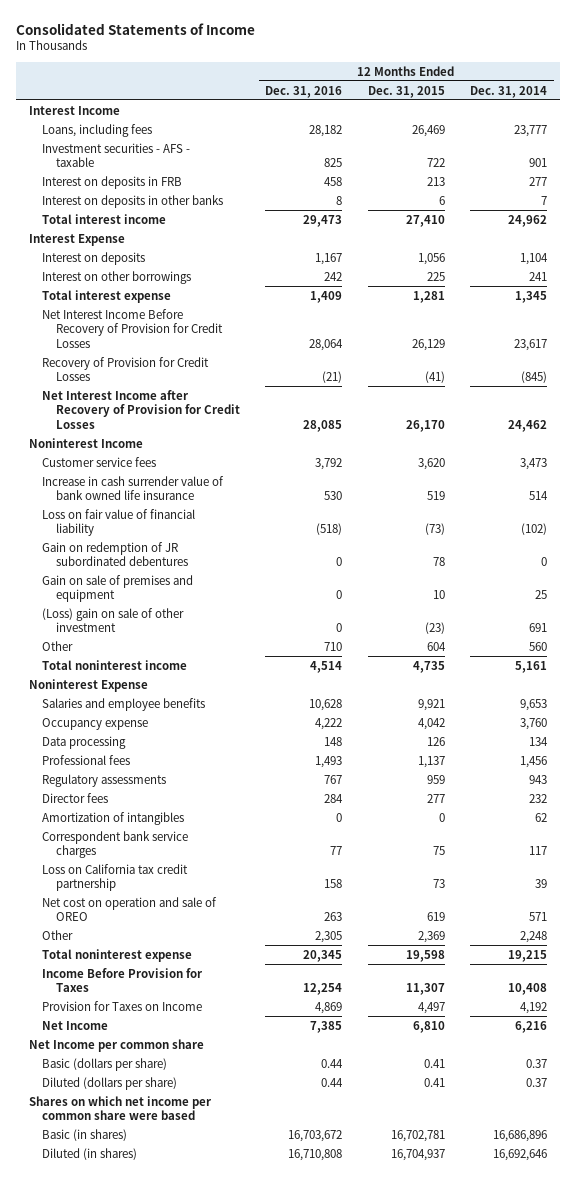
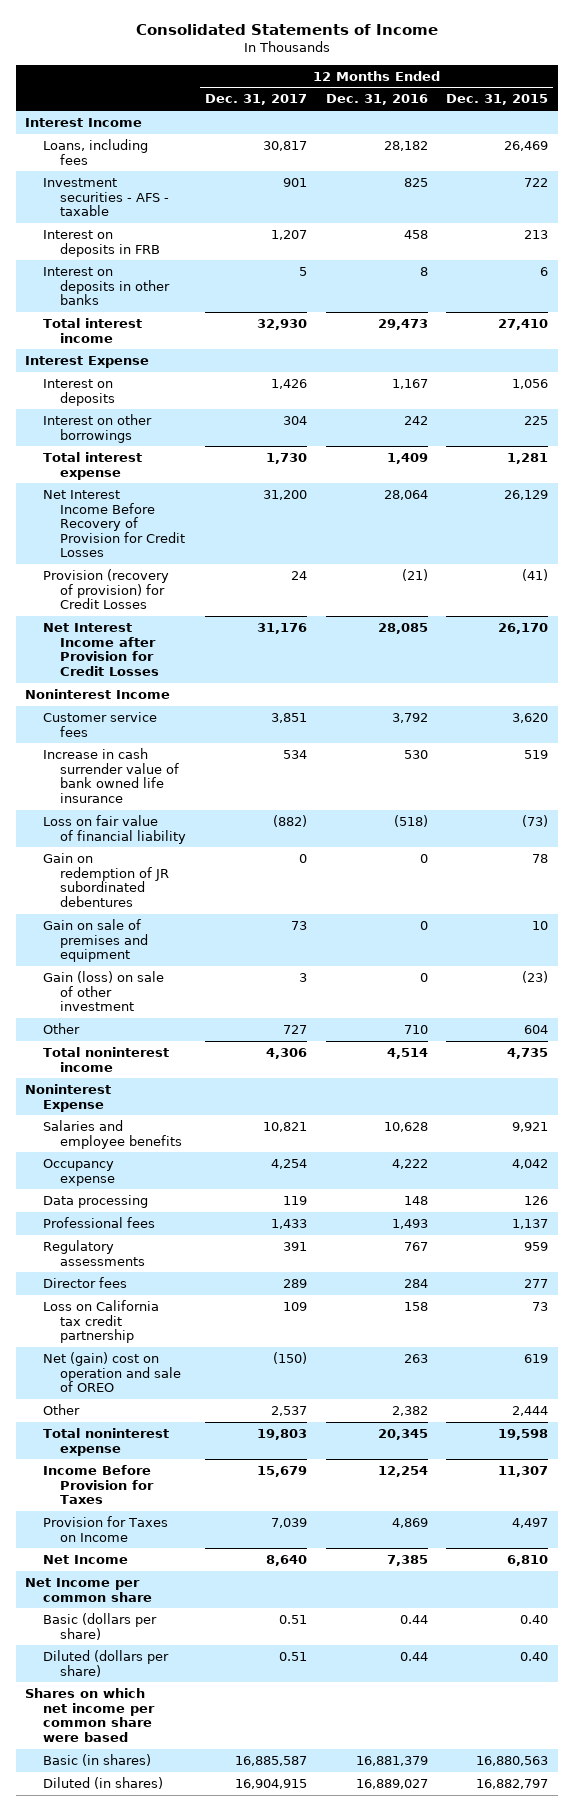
[470,85,548,98] Dec. 31, 2014 -> none
none -> [204,94,307,106] Dec. 31, 2017
[42,356,210,382] Recovery of Provision for Credit Losses -> [42,568,169,610] Provision (recovery of provision) for Credit Losses
[42,389,240,429] Net Interest Income after Recovery of Provision for Credit Losses -> [42,622,160,676] Net Interest Income after Provision for Credit Losses
[42,607,185,633] (Loss) gain on sale of other investment -> [42,970,164,1012] Gain (loss) on sale of other investment
[42,811,185,825] Amortization of intangibles -> none
[42,830,189,859] Correspondent bank service charges -> none
[42,896,218,922] Net cost on operation and sale of OREO -> [42,1351,182,1393] Net (gain) cost on operation and sale of OREO
[315,930,343,943] 2,305 -> [391,1405,428,1416] 2,382
[417,930,445,943] 2,369 -> [512,1405,549,1416] 2,444
[423,1058,445,1068] 0.41 -> [520,1614,549,1624] 0.40
[423,1077,445,1087] 0.41 -> [520,1651,549,1661] 0.40
[288,1129,343,1142] 16,703,672 -> [355,1755,428,1766] 16,881,379
[390,1129,445,1142] 16,702,781 -> [476,1755,549,1766] 16,880,563
[288,1148,343,1161] 16,710,808 -> [355,1778,428,1789] 16,889,027
[390,1148,445,1161] 16,704,937 -> [476,1778,549,1789] 16,882,797

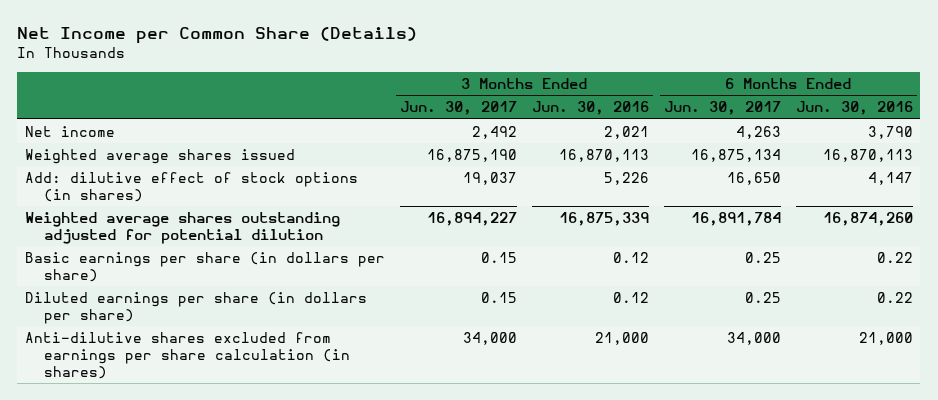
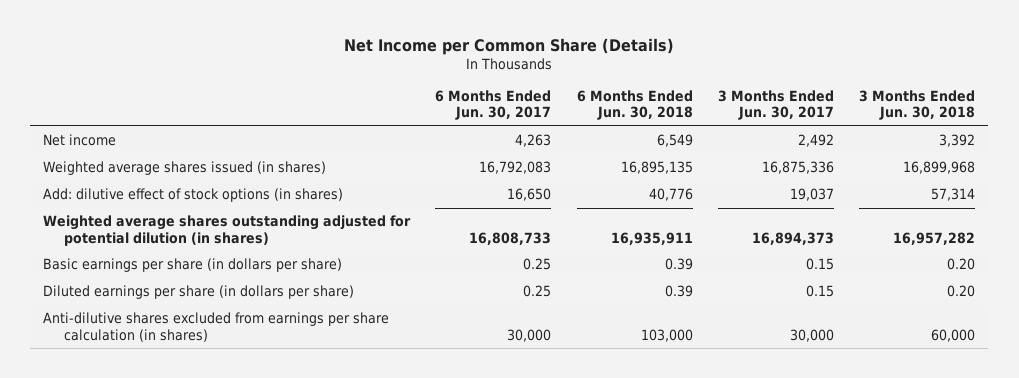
[531,101,649,116] Jun. 30, 2016 -> none
[795,101,913,116] Jun. 30, 2016 -> none
none -> [576,89,693,121] 6 Months Ended Jun. 30, 2018
none -> [859,89,976,121] 3 Months Ended Jun. 30, 2018
[24,148,295,164] Weighted average shares issued -> [43,161,327,176] Weighted average shares issued (in shares)
[426,148,517,162] 16,875,190 -> [762,161,835,175] 16,875,336
[690,148,781,162] 16,875,134 -> [479,161,552,175] 16,792,083
[24,211,340,245] Weighted average shares outstanding adjusted for potential dilution -> [43,215,412,246] Weighted average shares outstanding adjusted for potential dilution (in shares)
[426,211,517,226] 16,894,227 -> [752,231,835,245] 16,894,373
[690,211,781,226] 16,891,784 -> [469,231,552,245] 16,808,733
[462,331,517,345] 34,000 -> [790,328,835,342] 30,000
[726,331,781,345] 34,000 -> [507,328,552,342] 30,000

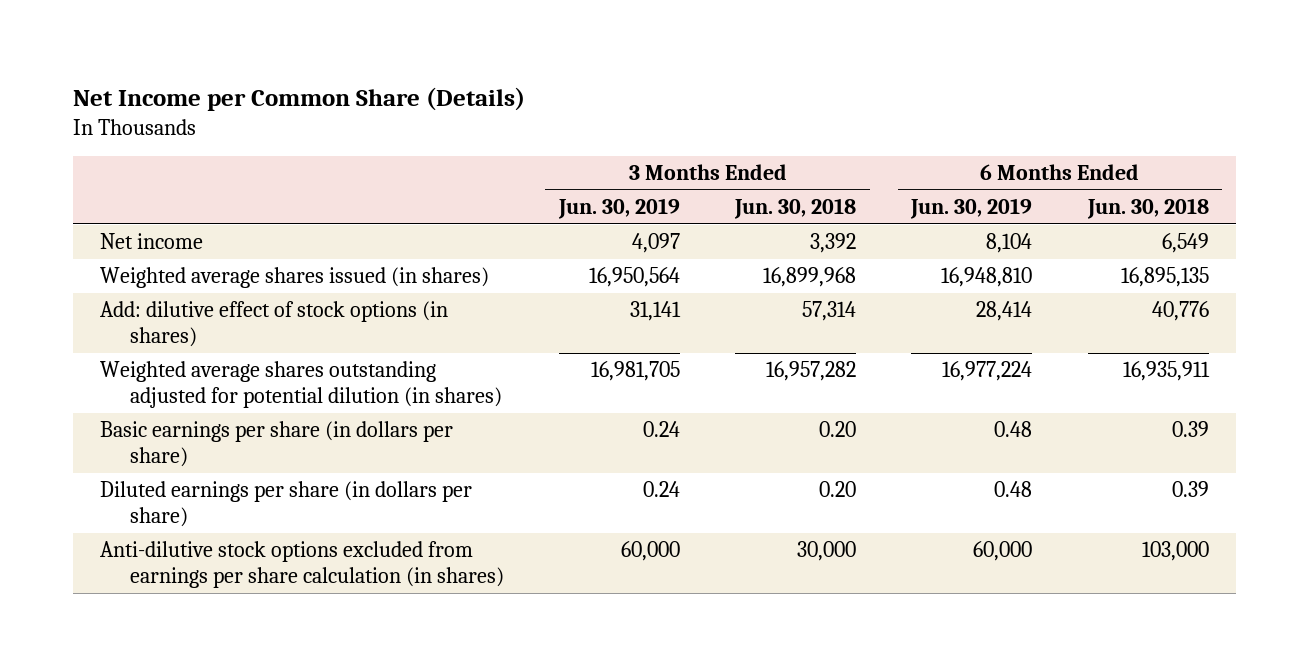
[435,89,552,121] 6 Months Ended Jun. 30, 2017 -> none
[718,89,835,121] 3 Months Ended Jun. 30, 2017 -> none
none -> [558,198,681,220] Jun. 30, 2019
none -> [910,198,1033,220] Jun. 30, 2019
[43,312,390,342] Anti-dilutive shares excluded from earnings per share calculation (in shares) -> [100,541,505,589] Anti-dilutive stock options excluded from earnings per share calculation (in shares)
[931,328,976,342] 60,000 -> [797,541,857,562] 30,000

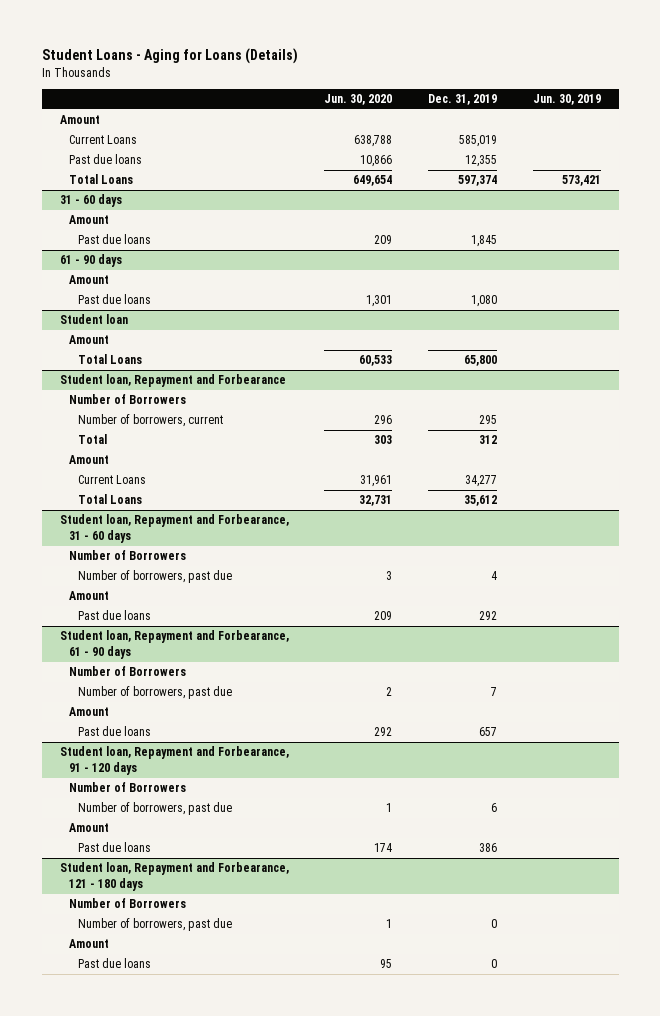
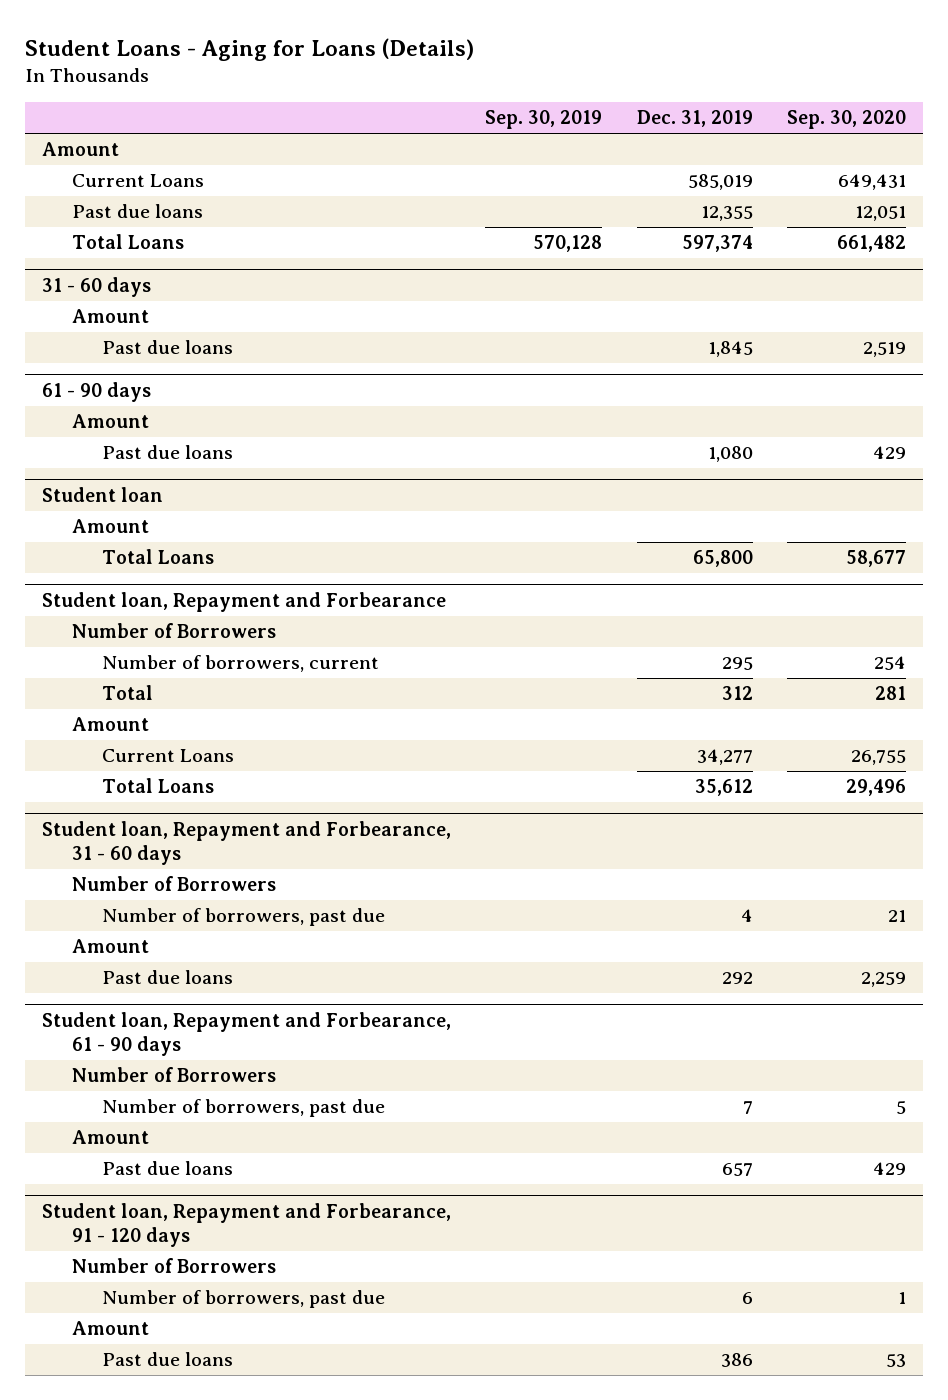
[324,94,393,106] Jun. 30, 2020 -> none
[532,94,601,106] Jun. 30, 2019 -> none
none -> [485,110,603,130] Sep. 30, 2019
none -> [786,110,906,130] Sep. 30, 2020
[59,862,289,891] Student loan, Repayment and Forbearance, 121 - 180 days -> none
[68,898,186,909] Number of Borrowers -> none
[78,918,233,932] Number of borrowers, past due -> none
[68,939,109,949] Amount -> none
[78,958,152,969] Past due loans -> none

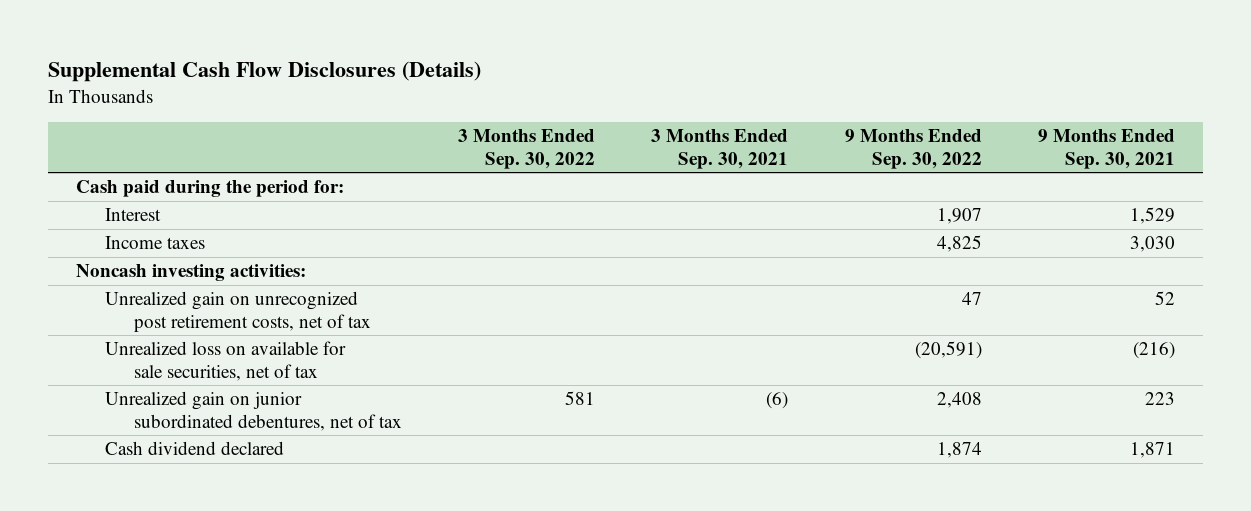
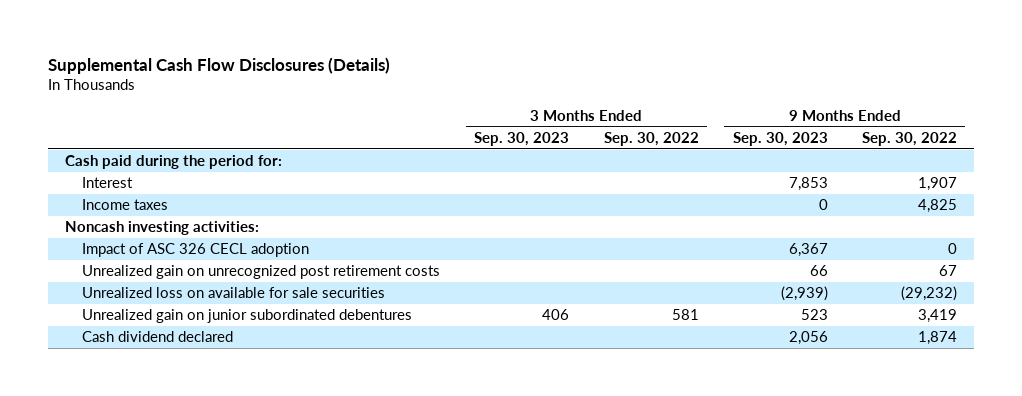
[651,129,789,169] 3 Months Ended Sep. 30, 2021 -> none
[1038,129,1176,169] 9 Months Ended Sep. 30, 2021 -> none
none -> [474,131,570,146] Sep. 30, 2023
none -> [732,131,828,146] Sep. 30, 2023
none -> [82,243,310,258] Impact of ASC 326 CECL adoption
[104,291,371,332] Unrealized gain on unrecognized post retirement costs, net of tax -> [82,265,441,280] Unrealized gain on unrecognized post retirement costs
[961,292,982,306] 47 -> [938,265,957,277] 67
[104,341,346,381] Unrealized loss on available for sale securities, net of tax -> [82,287,386,299] Unrealized loss on available for sale securities
[914,341,982,360] (20,591) -> [900,286,957,302] (29,232)
[104,391,402,431] Unrealized gain on junior subordinated debentures, net of tax -> [82,309,413,324] Unrealized gain on junior subordinated debentures
[936,392,982,409] 2,408 -> [917,309,957,324] 3,419

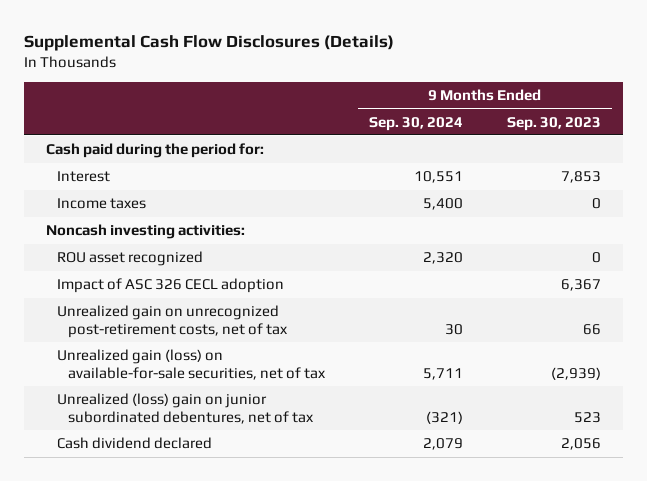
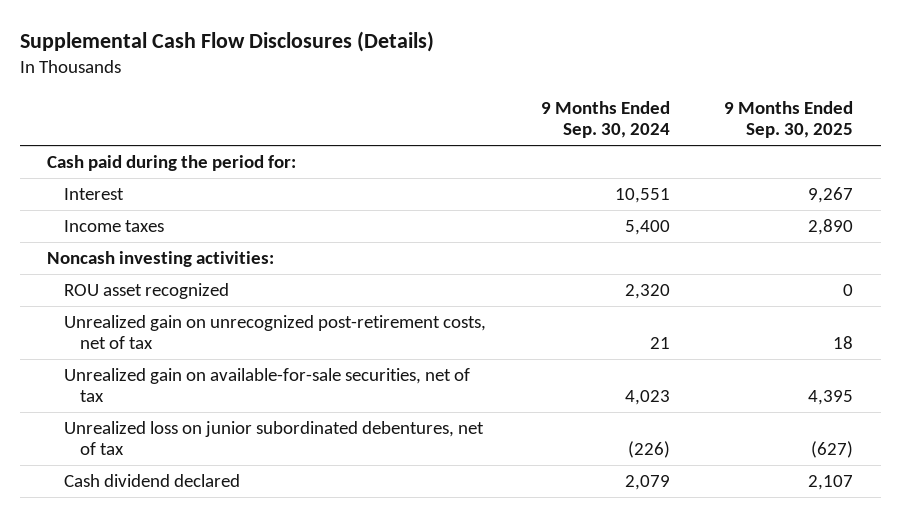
[507,116,602,131] Sep. 30, 2023 -> none
none -> [724,100,854,139] 9 Months Ended Sep. 30, 2025
[56,278,284,294] Impact of ASC 326 CECL adoption -> none
[444,323,463,335] 30 -> [649,337,670,350] 21
[56,349,326,380] Unrealized gain (loss) on available-for-sale securities, net of tax -> [63,367,470,403] Unrealized gain on available-for-sale securities, net of tax
[422,367,463,380] 5,711 -> [624,390,670,406] 4,023
[56,393,314,424] Unrealized (loss) gain on junior subordinated debentures, net of tax -> [63,420,484,456] Unrealized loss on junior subordinated debentures, net of tax
[425,410,463,424] (321) -> [627,441,670,459] (226)

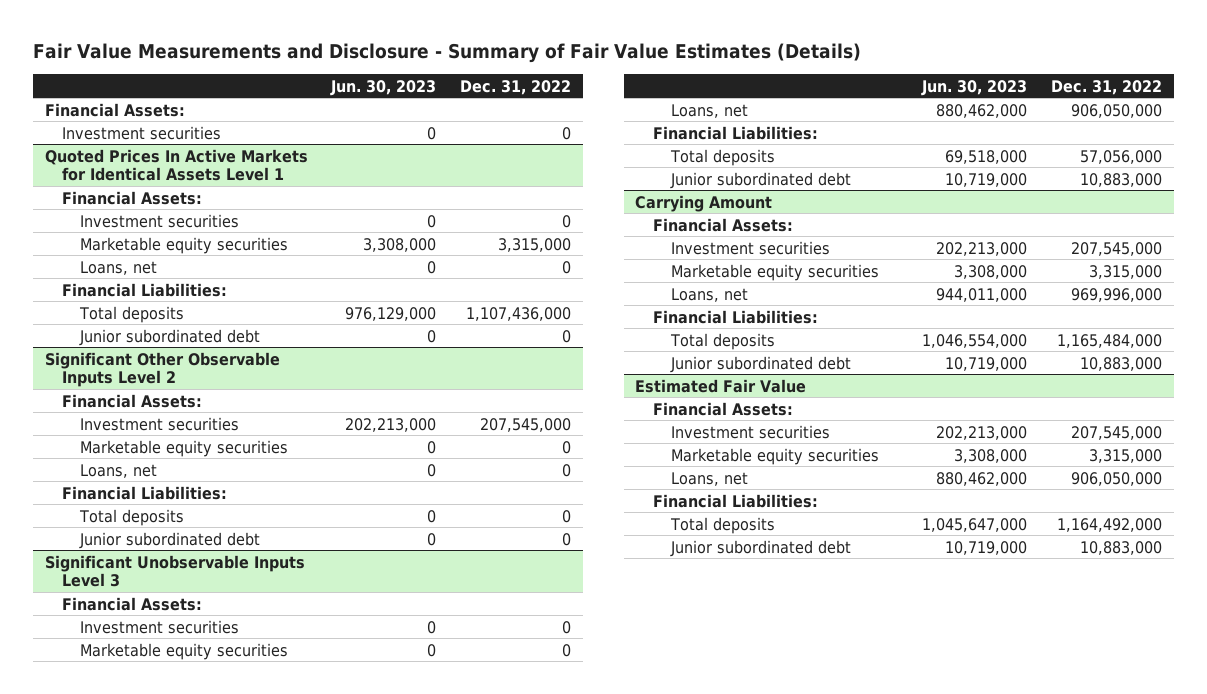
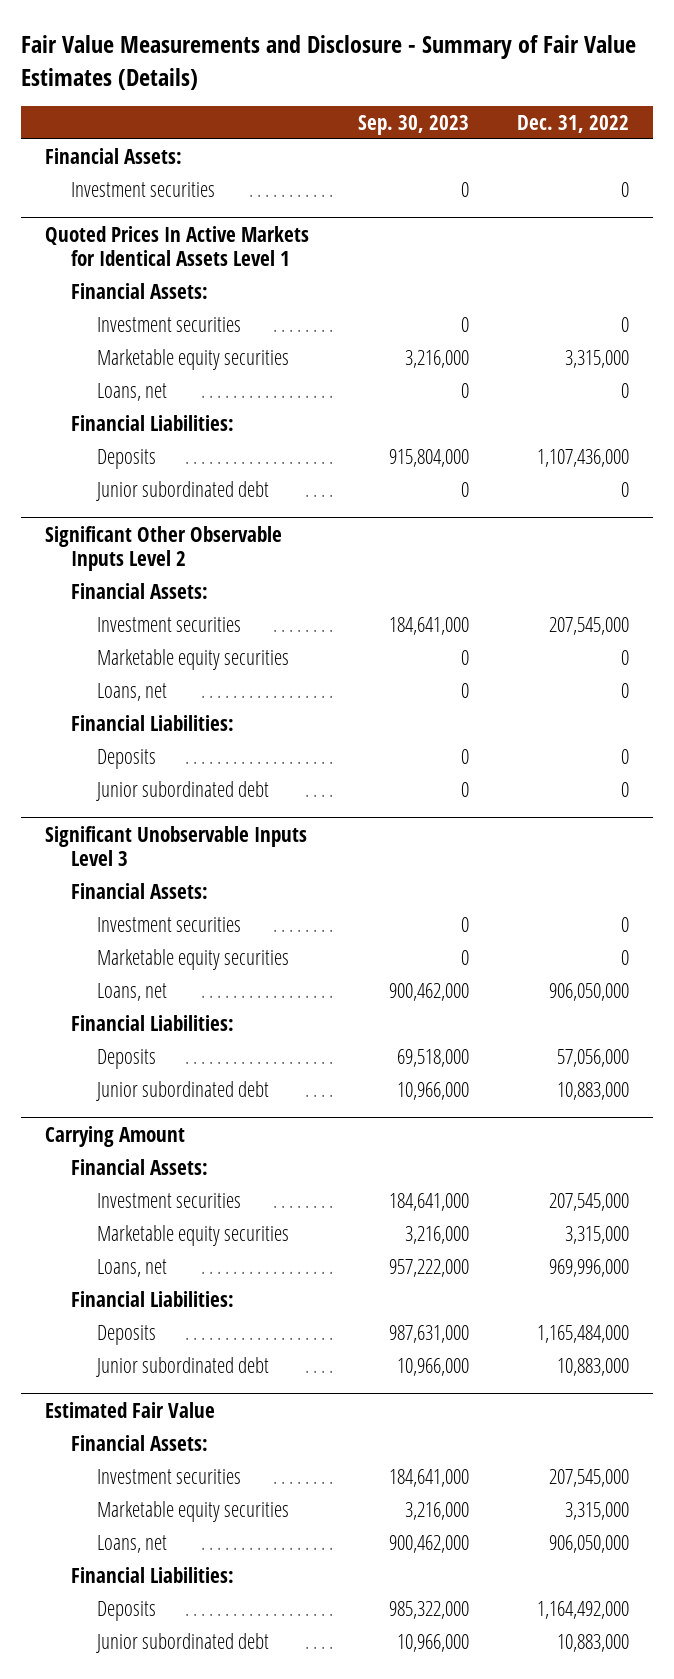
[330,79,437,96] Jun. 30, 2023 -> none
none -> [357,114,469,135] Sep. 30, 2023
[79,305,185,323] Total deposits -> [97,448,157,469] Deposits
[79,508,185,526] Total deposits -> [97,748,157,769] Deposits
[669,148,775,166] Total deposits -> [97,1048,157,1069] Deposits
[669,332,775,350] Total deposits -> [97,1324,157,1345] Deposits
[669,516,775,534] Total deposits -> [97,1600,157,1621] Deposits

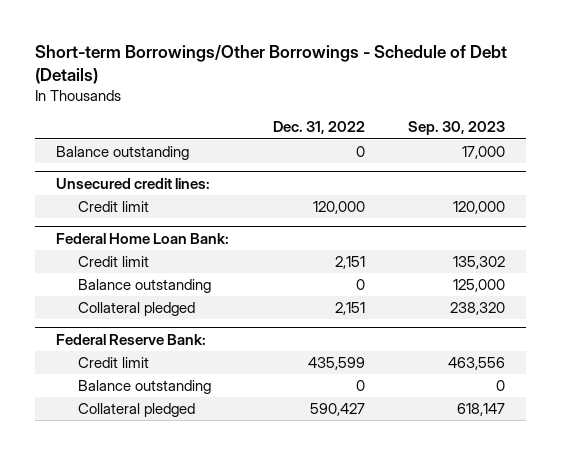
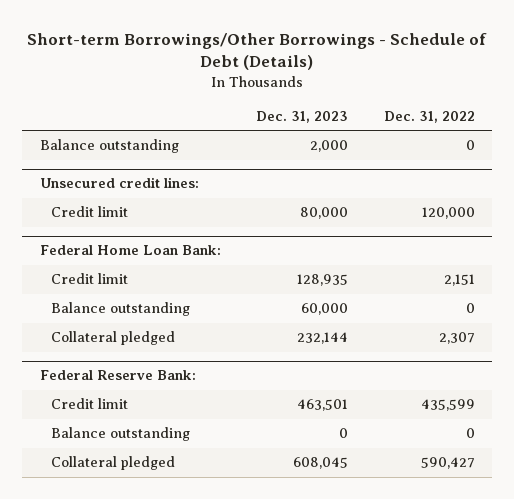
[407,121,505,136] Sep. 30, 2023 -> none
none -> [256,110,349,123] Dec. 31, 2023
[334,301,365,315] 2,151 -> [438,332,475,345] 2,307

